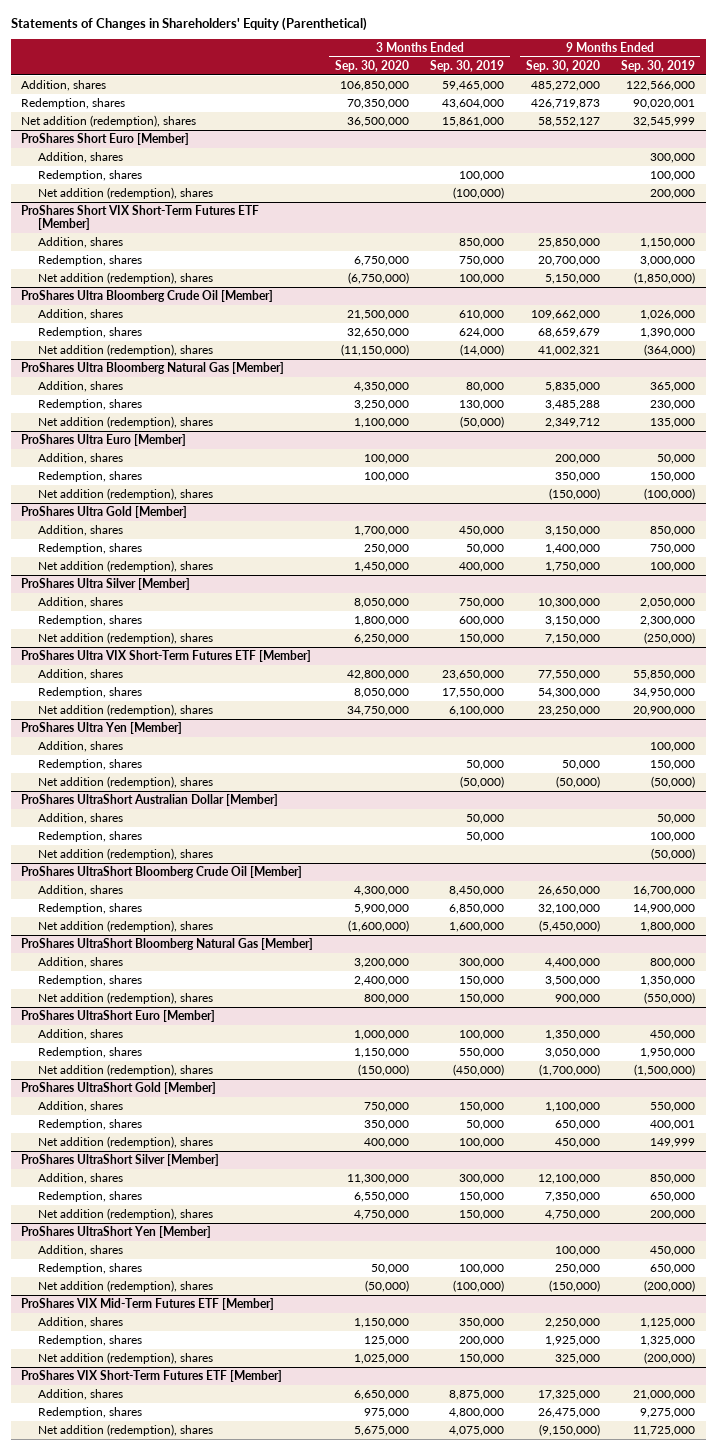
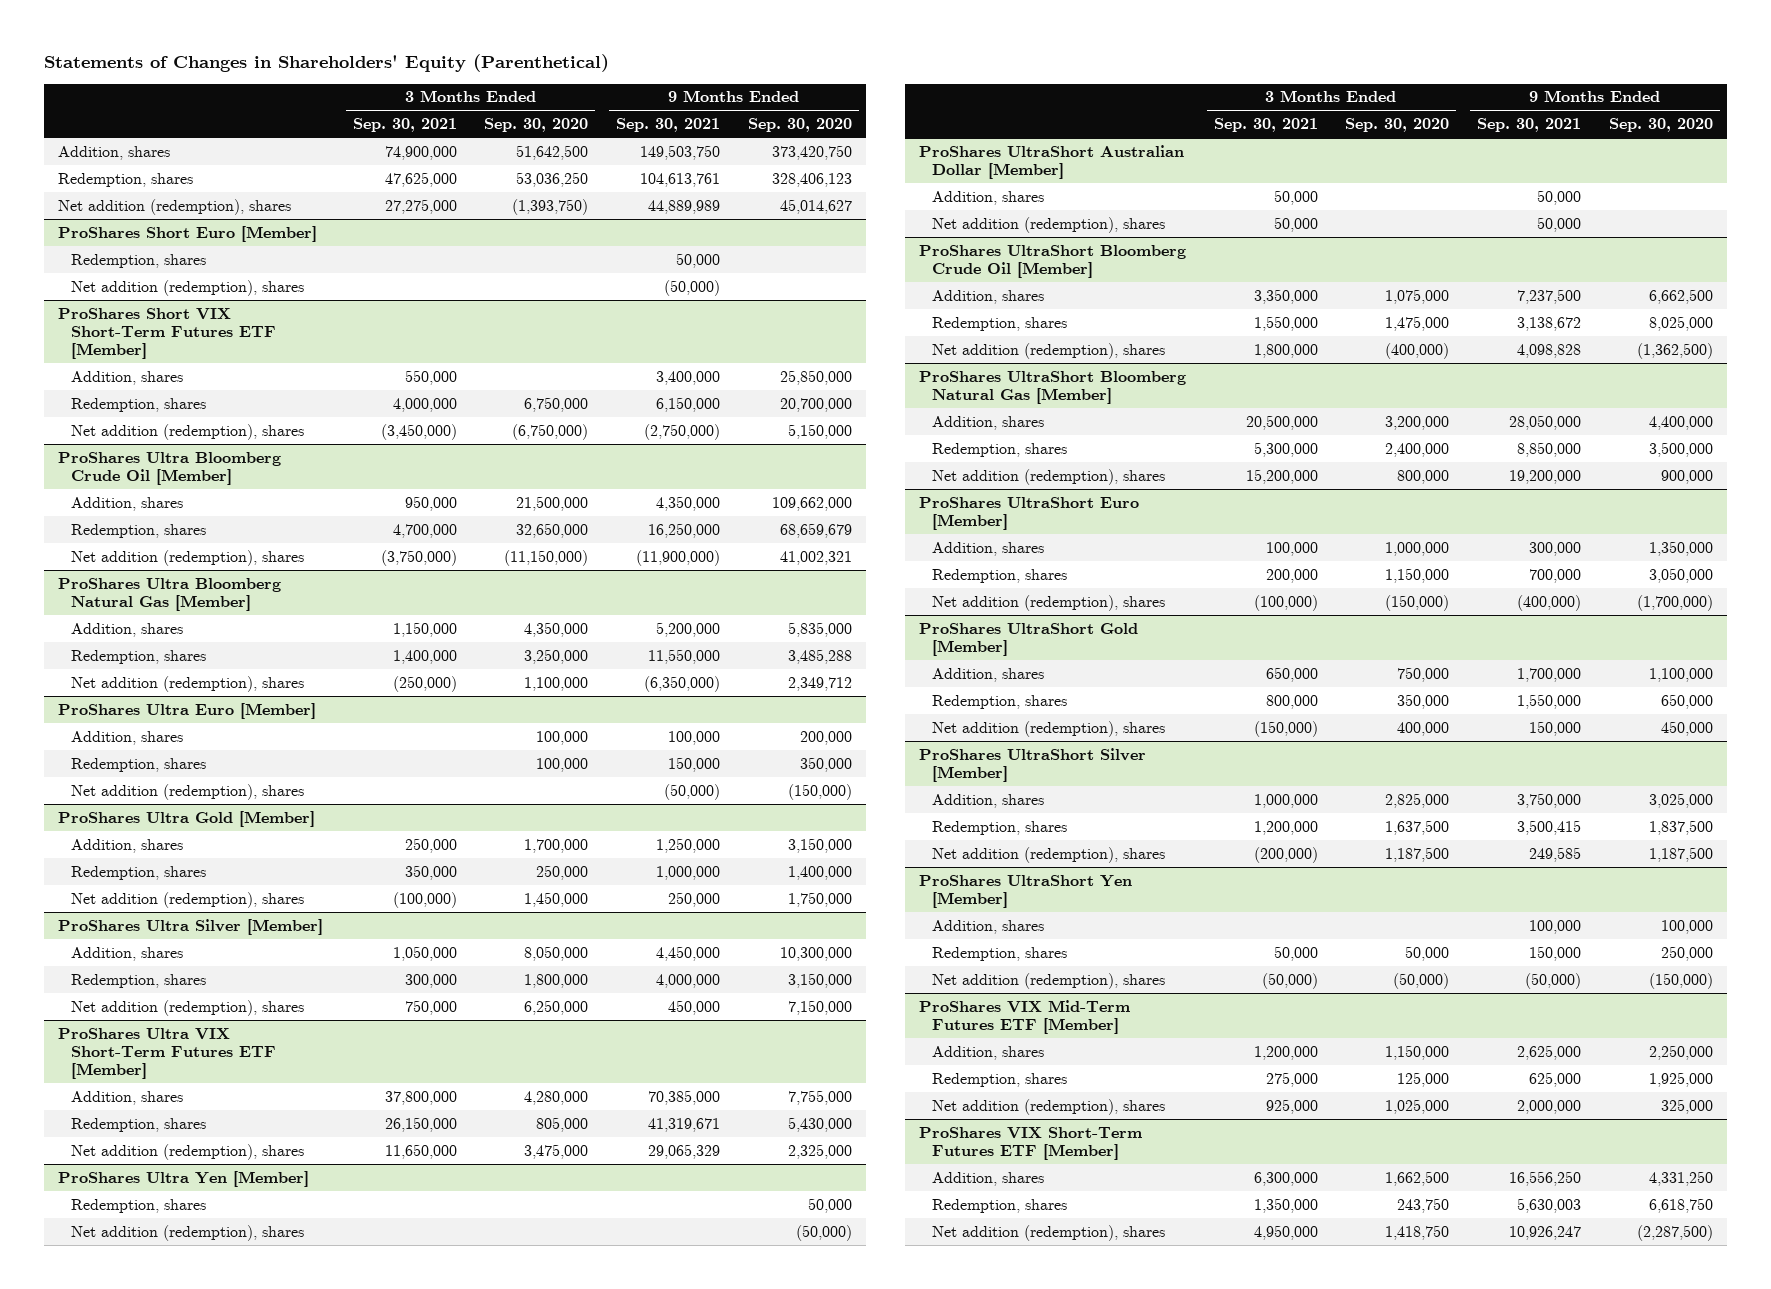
[430,59,505,72] Sep. 30, 2019 -> none
[621,59,696,72] Sep. 30, 2019 -> none
none -> [352,118,457,133] Sep. 30, 2021
none -> [616,118,721,133] Sep. 30, 2021
[339,80,409,91] 106,850,000 -> [516,144,589,160] 51,642,500
[530,80,600,91] 485,272,000 -> [772,144,853,160] 373,420,750
[346,98,409,109] 70,350,000 -> [516,171,589,187] 53,036,250
[530,98,600,109] 426,719,873 -> [772,172,853,187] 328,406,123
[346,116,409,127] 36,500,000 -> [512,198,589,215] (1,393,750)
[537,116,600,127] 58,552,127 -> [780,198,853,214] 45,014,627
[38,151,124,163] Addition, shares -> none
[346,669,409,680] 42,800,000 -> [524,1090,589,1105] 4,280,000
[537,669,600,680] 77,550,000 -> [788,1089,853,1105] 7,755,000
[353,687,409,698] 8,050,000 -> [536,1116,589,1132] 805,000
[537,687,600,698] 54,300,000 -> [788,1116,853,1132] 5,430,000
[346,705,409,716] 34,750,000 -> [524,1143,589,1159] 3,475,000
[537,705,600,716] 23,250,000 -> [788,1143,853,1159] 2,325,000
[38,740,124,752] Addition, shares -> none
[38,830,143,842] Redemption, shares -> none
[353,885,409,896] 4,300,000 -> [1385,288,1450,304] 1,075,000
[537,885,600,896] 26,650,000 -> [1648,288,1713,304] 6,662,500
[353,903,409,914] 5,900,000 -> [1385,315,1450,331] 1,475,000
[537,903,600,914] 32,100,000 -> [1648,315,1713,331] 8,025,000
[347,919,409,932] (1,600,000) -> [1385,342,1450,359] (400,000)
[538,919,600,932] (5,450,000) -> [1636,342,1713,359] (1,362,500)
[346,1173,409,1184] 11,300,000 -> [1385,792,1450,808] 2,825,000
[537,1173,600,1184] 12,100,000 -> [1648,792,1713,808] 3,025,000
[353,1191,409,1202] 6,550,000 -> [1385,819,1450,835] 1,637,500
[544,1191,600,1202] 7,350,000 -> [1648,819,1713,835] 1,837,500
[353,1209,409,1220] 4,750,000 -> [1385,846,1450,862] 1,187,500
[544,1209,600,1220] 4,750,000 -> [1648,846,1713,862] 1,187,500
[353,1389,409,1400] 6,650,000 -> [1385,1170,1450,1186] 1,662,500
[537,1389,600,1400] 17,325,000 -> [1648,1170,1713,1186] 4,331,250
[363,1407,409,1418] 975,000 -> [1397,1197,1450,1213] 243,750
[537,1407,600,1418] 26,475,000 -> [1648,1197,1713,1213] 6,618,750
[353,1425,409,1436] 5,675,000 -> [1385,1224,1450,1240] 1,418,750
[538,1423,600,1436] (9,150,000) -> [1636,1224,1713,1241] (2,287,500)

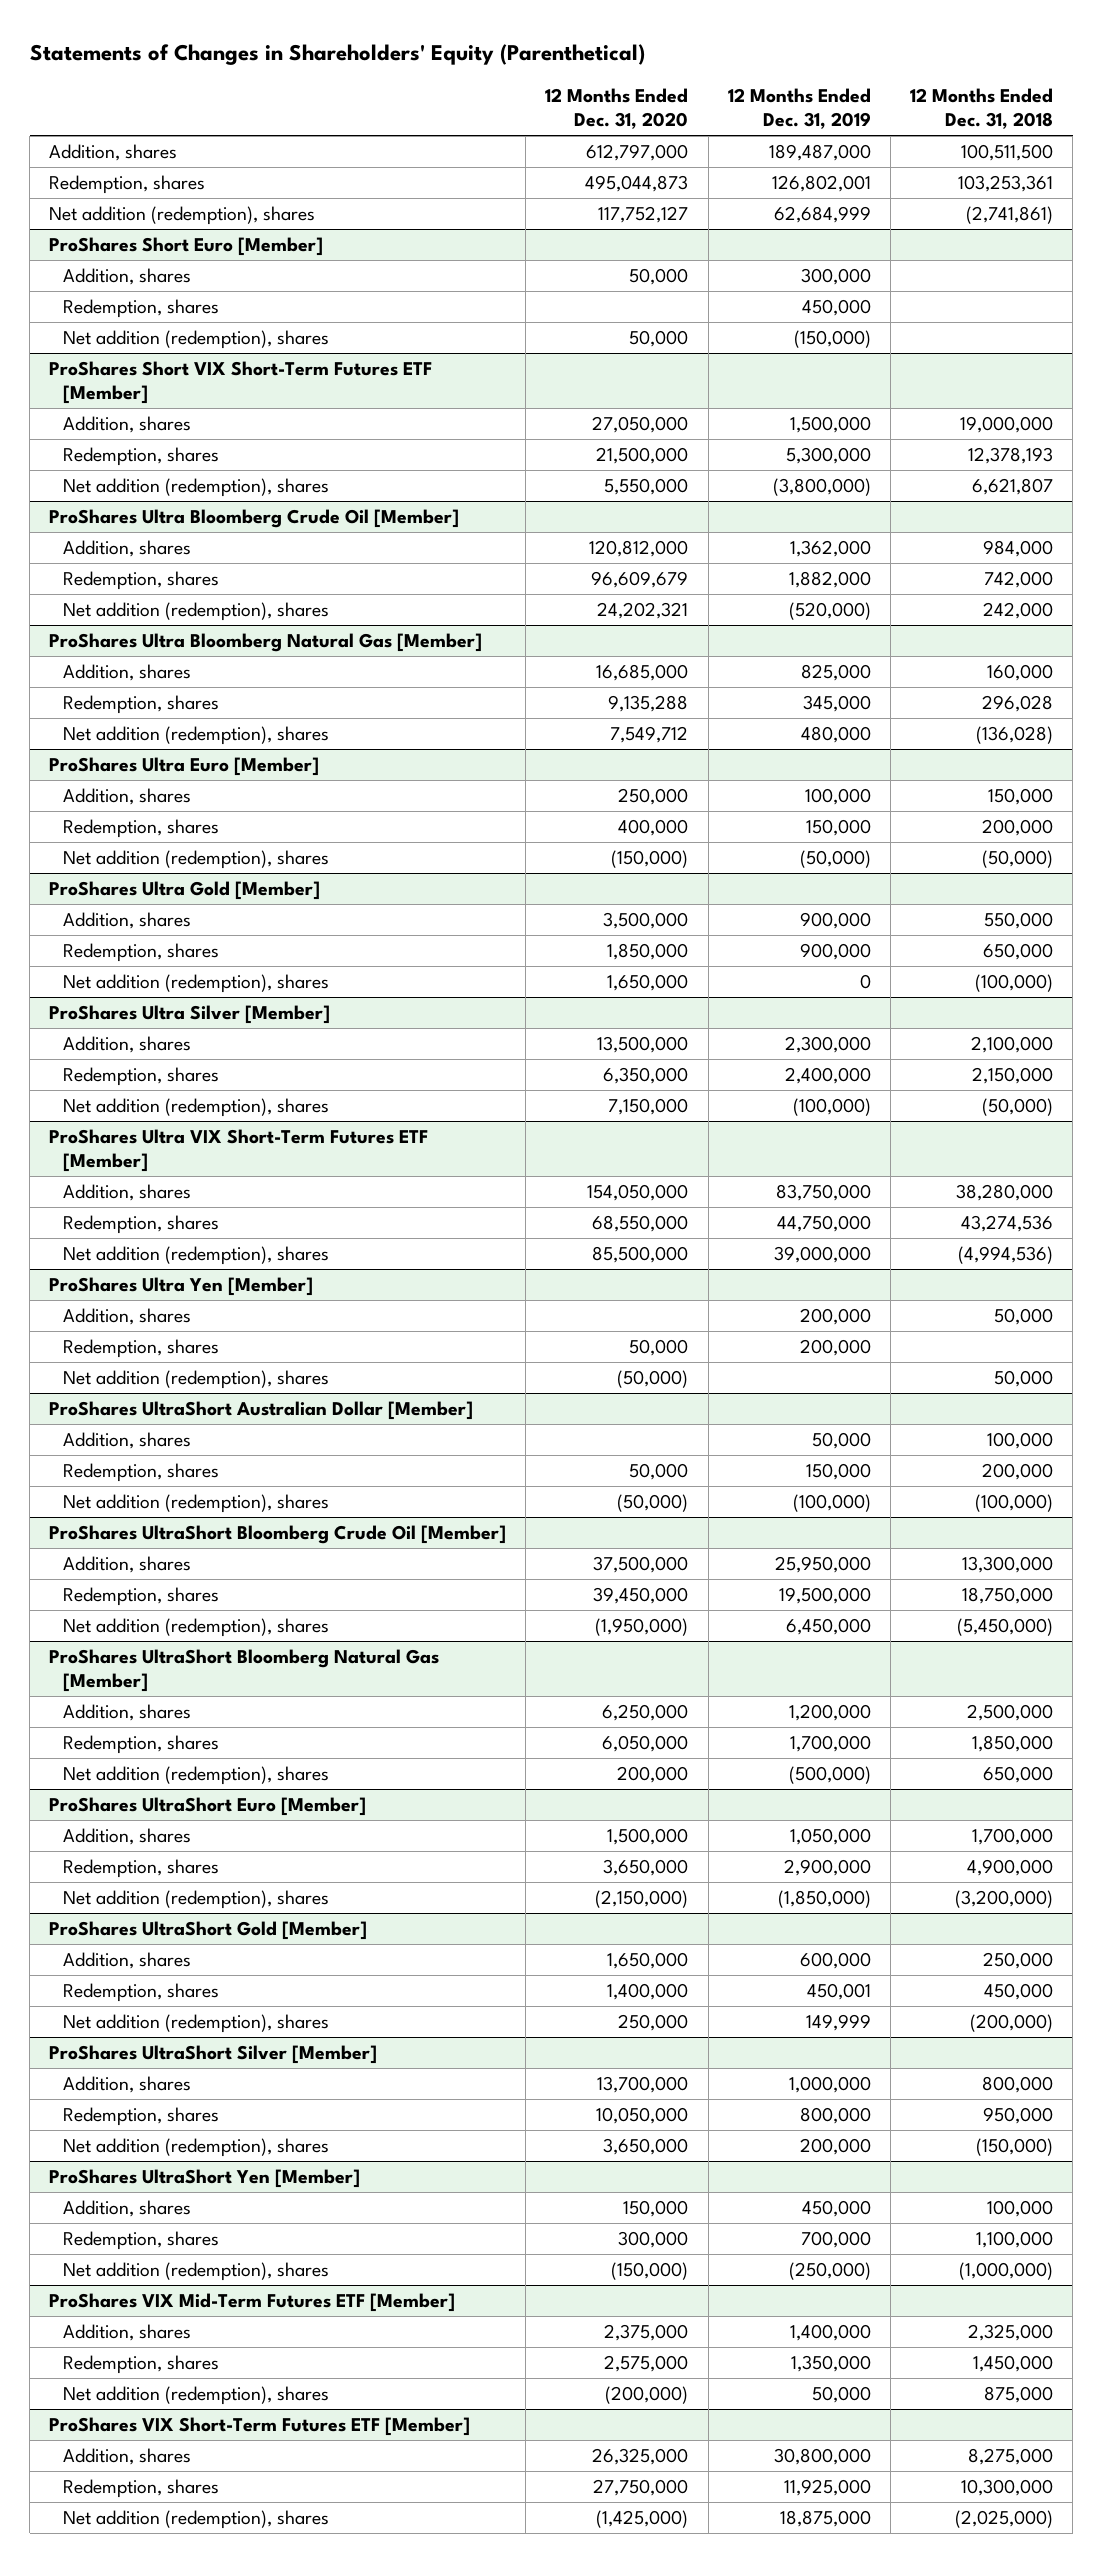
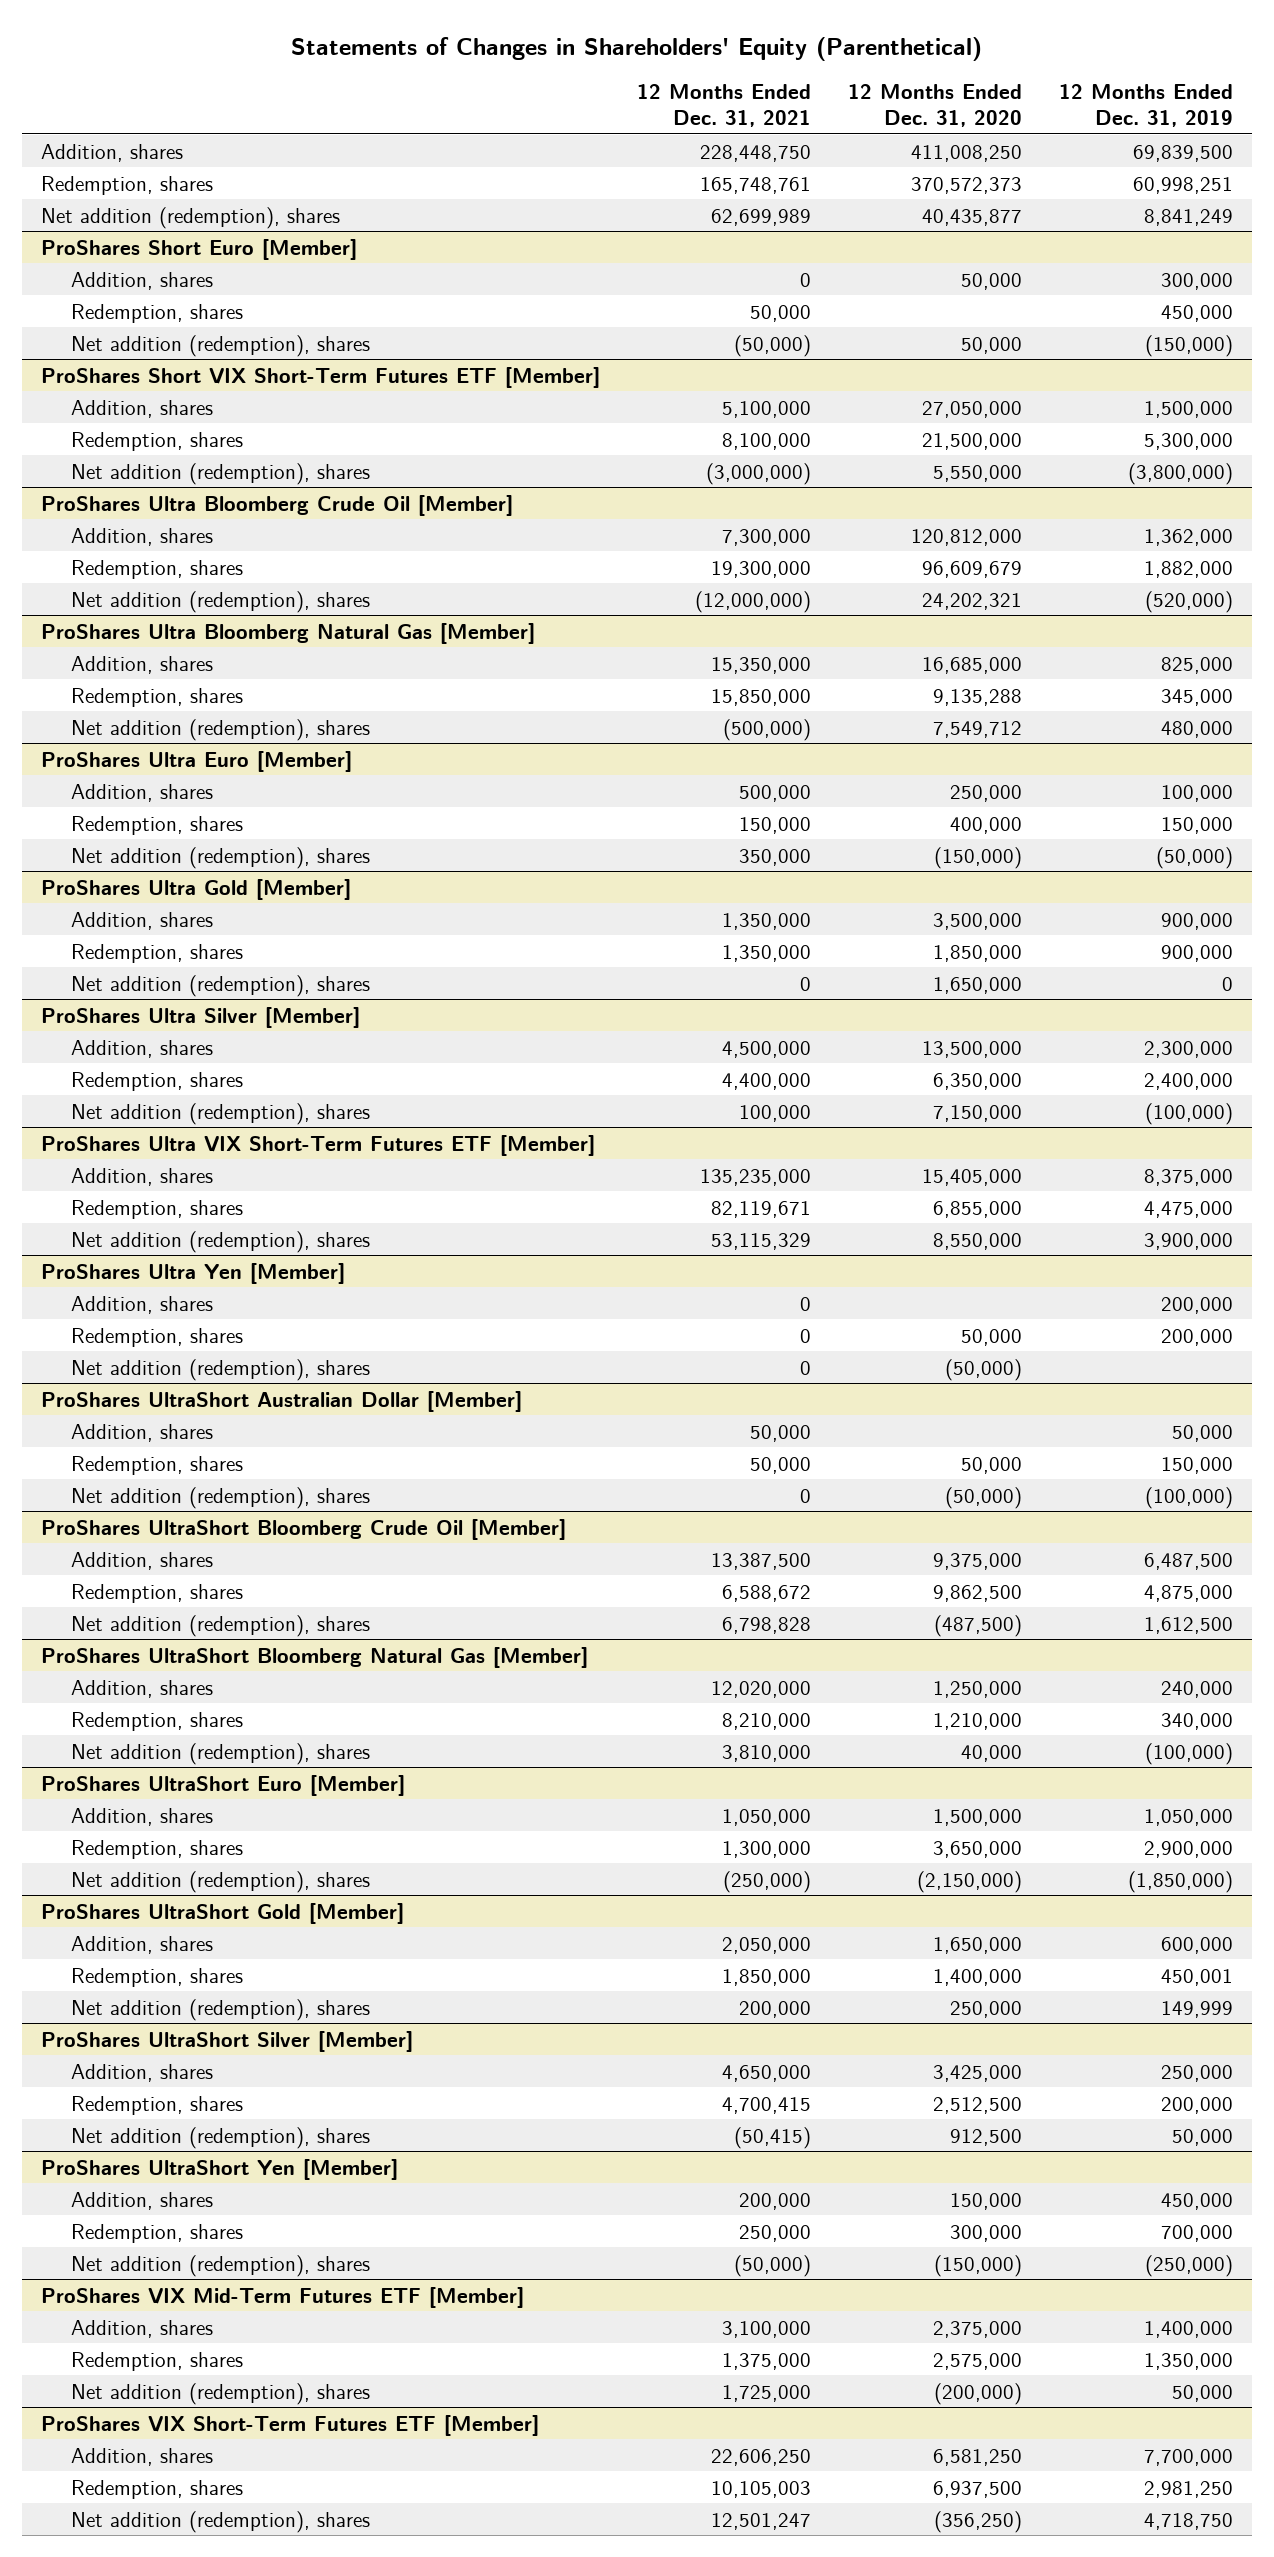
[909,87,1053,129] 12 Months Ended Dec. 31, 2018 -> none
none -> [636,84,811,127] 12 Months Ended Dec. 31, 2021
[586,144,689,162] 612,797,000 -> [910,144,1022,162] 411,008,250
[768,144,871,162] 189,487,000 -> [1133,144,1234,162] 69,839,500
[585,175,689,193] 495,044,873 -> [910,176,1022,194] 370,572,373
[771,175,871,193] 126,802,001 -> [1133,176,1234,194] 60,998,251
[598,206,689,224] 117,752,127 -> [921,208,1022,226] 40,435,877
[773,206,871,224] 62,684,999 -> [1144,208,1234,226] 8,841,249
[587,1184,689,1202] 154,050,000 -> [921,1168,1022,1186] 15,405,000
[775,1184,871,1202] 83,750,000 -> [1144,1168,1234,1186] 8,375,000
[592,1215,689,1233] 68,550,000 -> [932,1200,1022,1218] 6,855,000
[776,1215,871,1233] 44,750,000 -> [1144,1200,1234,1218] 4,475,000
[592,1246,689,1264] 85,500,000 -> [932,1232,1022,1250] 8,550,000
[773,1246,871,1264] 39,000,000 -> [1144,1232,1234,1250] 3,900,000
[593,1556,689,1574] 37,500,000 -> [932,1552,1022,1570] 9,375,000
[774,1556,871,1574] 25,950,000 -> [1144,1552,1234,1570] 6,487,500
[593,1587,689,1605] 39,450,000 -> [932,1584,1022,1602] 9,862,500
[778,1587,871,1605] 19,500,000 -> [1144,1584,1234,1602] 4,875,000
[595,1618,689,1637] (1,950,000) -> [933,1614,1022,1637] (487,500)
[785,1618,871,1636] 6,450,000 -> [1144,1616,1234,1634] 1,612,500
[602,1704,689,1722] 6,250,000 -> [932,1680,1022,1698] 1,250,000
[788,1704,871,1722] 1,200,000 -> [1161,1680,1234,1698] 240,000
[602,1735,689,1753] 6,050,000 -> [932,1712,1022,1730] 1,210,000
[789,1735,871,1753] 1,700,000 -> [1161,1712,1234,1730] 340,000
[617,1766,689,1784] 200,000 -> [960,1744,1022,1762] 40,000
[788,1766,871,1785] (500,000) -> [1145,1742,1234,1765] (100,000)
[597,2076,689,2094] 13,700,000 -> [932,2064,1022,2082] 3,425,000
[788,2076,871,2094] 1,000,000 -> [1161,2064,1234,2082] 250,000
[596,2107,689,2125] 10,050,000 -> [932,2096,1022,2114] 2,512,500
[799,2107,871,2125] 800,000 -> [1161,2096,1234,2114] 200,000
[603,2138,689,2156] 3,650,000 -> [949,2128,1022,2146] 912,500
[799,2138,871,2156] 200,000 -> [1172,2128,1234,2146] 50,000
[592,2448,689,2466] 26,325,000 -> [932,2448,1022,2466] 6,581,250
[773,2448,871,2466] 30,800,000 -> [1144,2448,1234,2466] 7,700,000
[593,2479,689,2497] 27,750,000 -> [932,2480,1022,2498] 6,937,500
[783,2479,871,2497] 11,925,000 -> [1144,2480,1234,2498] 2,981,250
[596,2510,689,2529] (1,425,000) -> [933,2510,1022,2533] (356,250)
[779,2510,871,2528] 18,875,000 -> [1144,2512,1234,2530] 4,718,750

